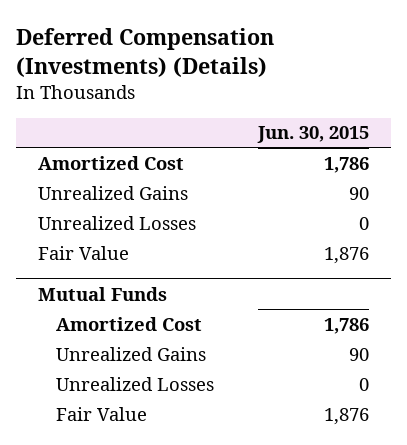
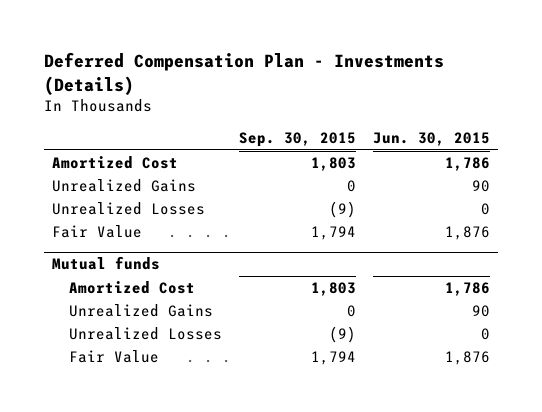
[16,28,275,77] Deferred Compensation (Investments) (Details) -> [44,52,445,95] Deferred Compensation Plan - Investments (Details)
none -> [238,132,356,148] Sep. 30, 2015
[38,286,168,301] Mutual Funds -> [52,256,161,271] Mutual funds

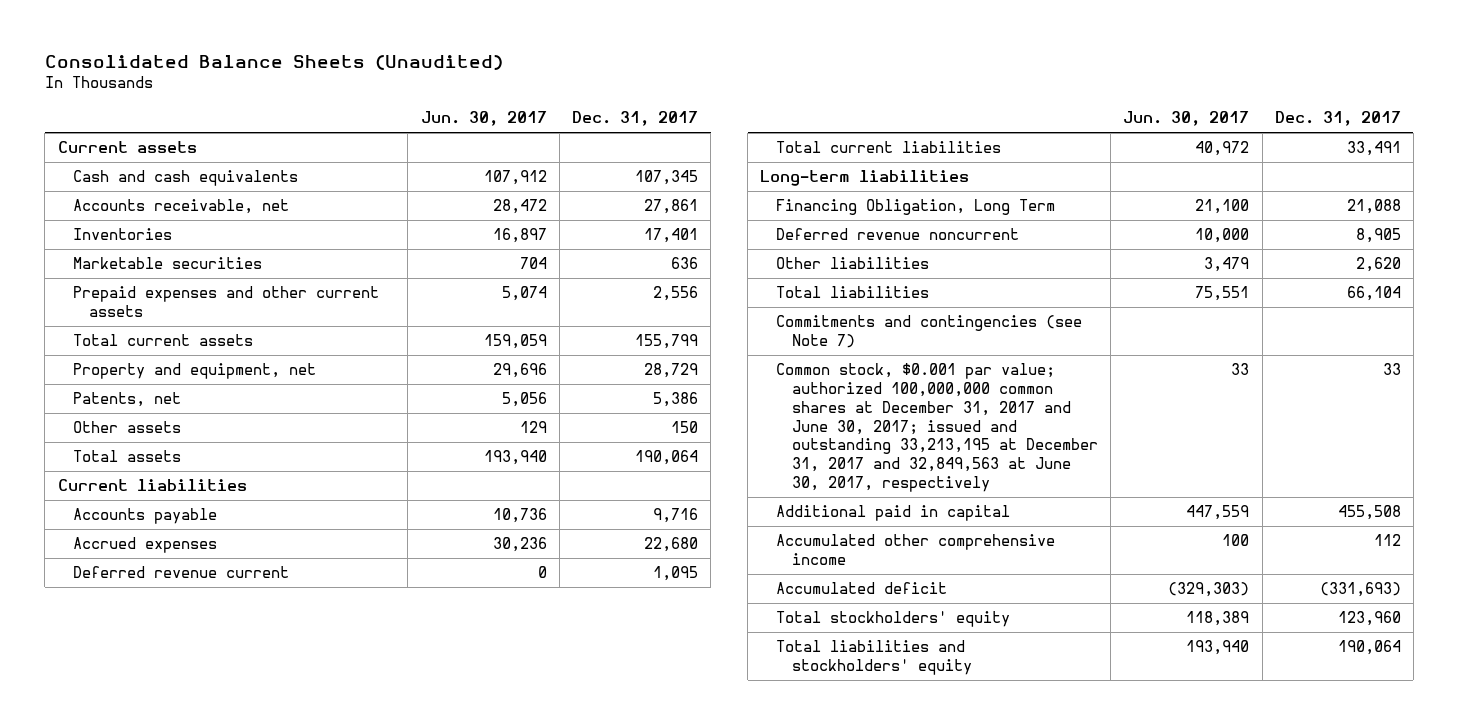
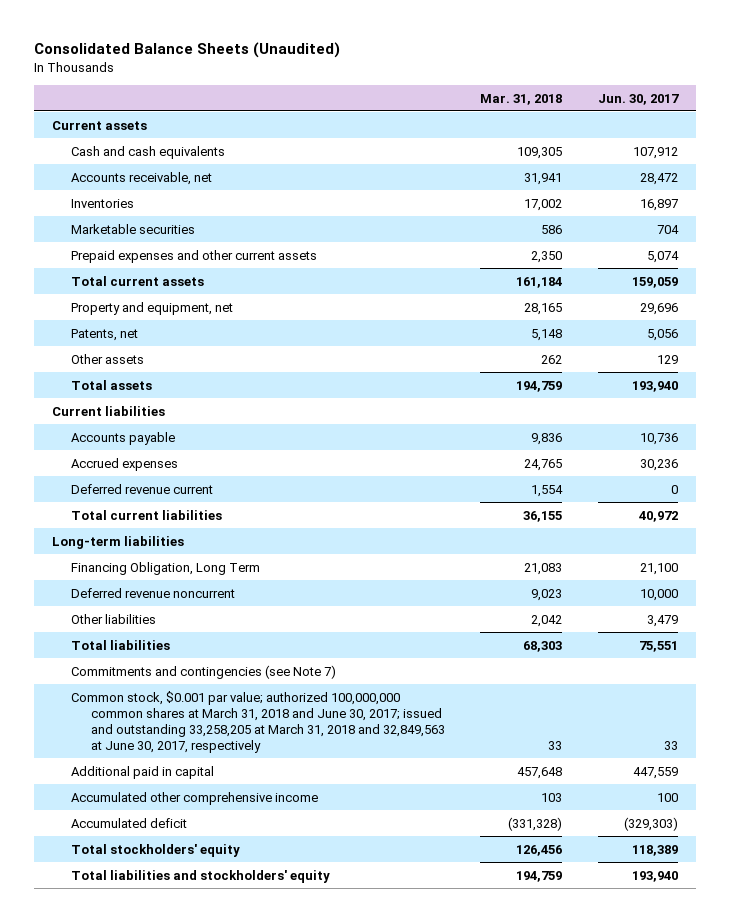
[571,111,698,127] Dec. 31, 2017 -> none
none -> [480,93,563,105] Mar. 31, 2018
[776,363,1099,492] Common stock, $0.001 par value; authorized 100,000,000 common shares at December 31, 2017 and June 30, 2017; issued and outstanding 33,213,195 at December 31, 2017 and 32,849,563 at June 30, 2017, respectively -> [71,690,445,753] Common stock, $0.001 par value; authorized 100,000,000 common shares at March 31, 2018 and June 30, 2017; issued and outstanding 33,258,205 at March 31, 2018 and 32,849,563 at June 30, 2017, respectively

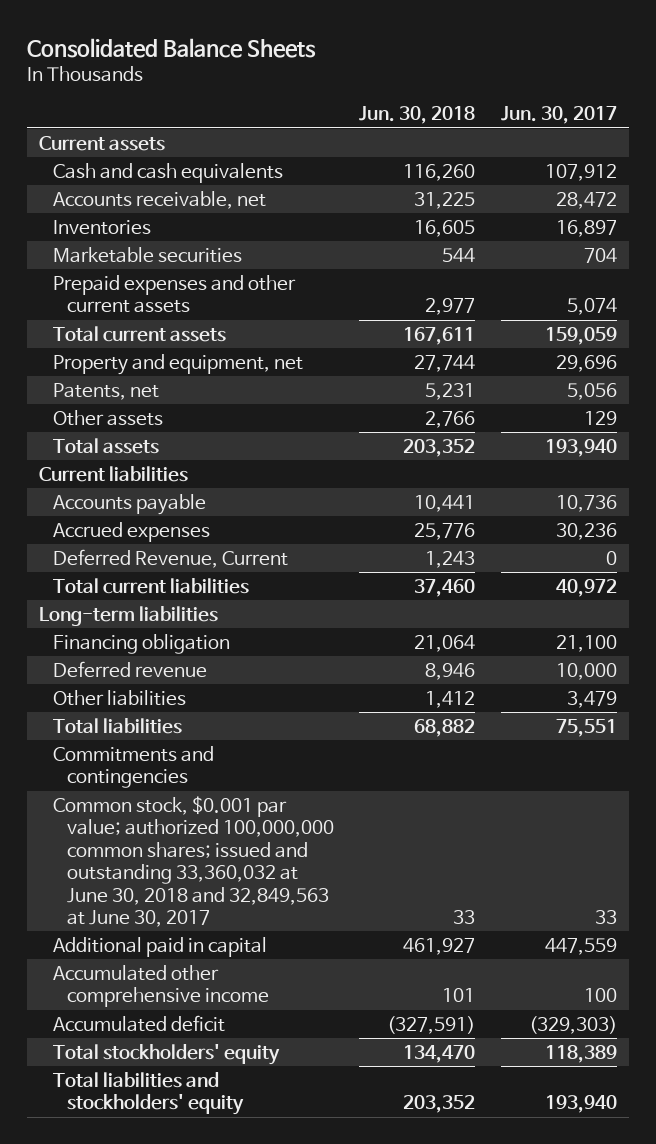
[33,42,340,59] Consolidated Balance Sheets (Unaudited) -> [26,37,316,58] Consolidated Balance Sheets
[480,93,563,105] Mar. 31, 2018 -> none
none -> [359,106,476,125] Jun. 30, 2018
[71,483,214,494] Deferred revenue current -> [52,548,288,568] Deferred Revenue, Current
[71,561,261,575] Financing Obligation, Long Term -> [52,633,230,654] Financing obligation
[71,587,236,598] Deferred revenue noncurrent -> [52,660,207,678] Deferred revenue
[71,664,337,679] Commitments and contingencies (see Note 7) -> [52,745,214,789] Commitments and contingencies
[71,690,445,753] Common stock, $0.001 par value; authorized 100,000,000 common shares at March 31, 2018 and June 30, 2017; issued and outstanding 33,258,205 at March 31, 2018 and 32,849,563 at June 30, 2017, respectively -> [52,795,334,928] Common stock, $0.001 par value; authorized 100,000,000 common shares; issued and outstanding 33,360,032 at June 30, 2018 and 32,849,563 at June 30, 2017

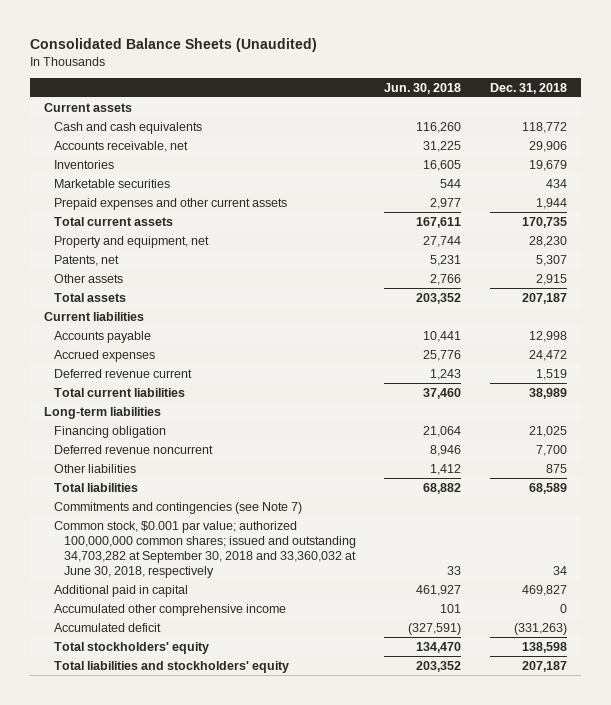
[26,37,316,58] Consolidated Balance Sheets -> [30,38,318,53] Consolidated Balance Sheets (Unaudited)
[500,106,617,125] Jun. 30, 2017 -> none
none -> [489,82,567,94] Dec. 31, 2018
[52,548,288,568] Deferred Revenue, Current -> [54,368,193,378] Deferred revenue current
[52,660,207,678] Deferred revenue -> [54,444,214,454] Deferred revenue noncurrent
[52,745,214,789] Commitments and contingencies -> [54,501,303,514] Commitments and contingencies (see Note 7)
[52,795,334,928] Common stock, $0.001 par value; authorized 100,000,000 common shares; issued and outstanding 33,360,032 at June 30, 2018 and 32,849,563 at June 30, 2017 -> [54,520,357,578] Common stock, $0.001 par value; authorized 100,000,000 common shares; issued and outstanding 34,703,282 at September 30, 2018 and 33,360,032 at June 30, 2018, respectively

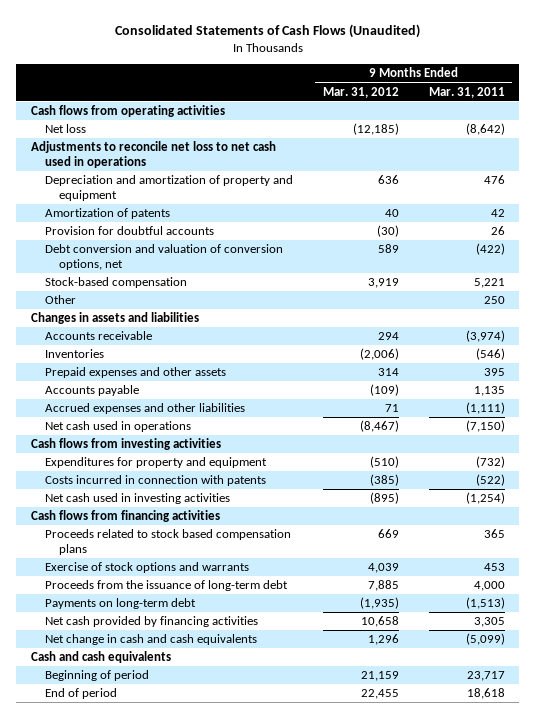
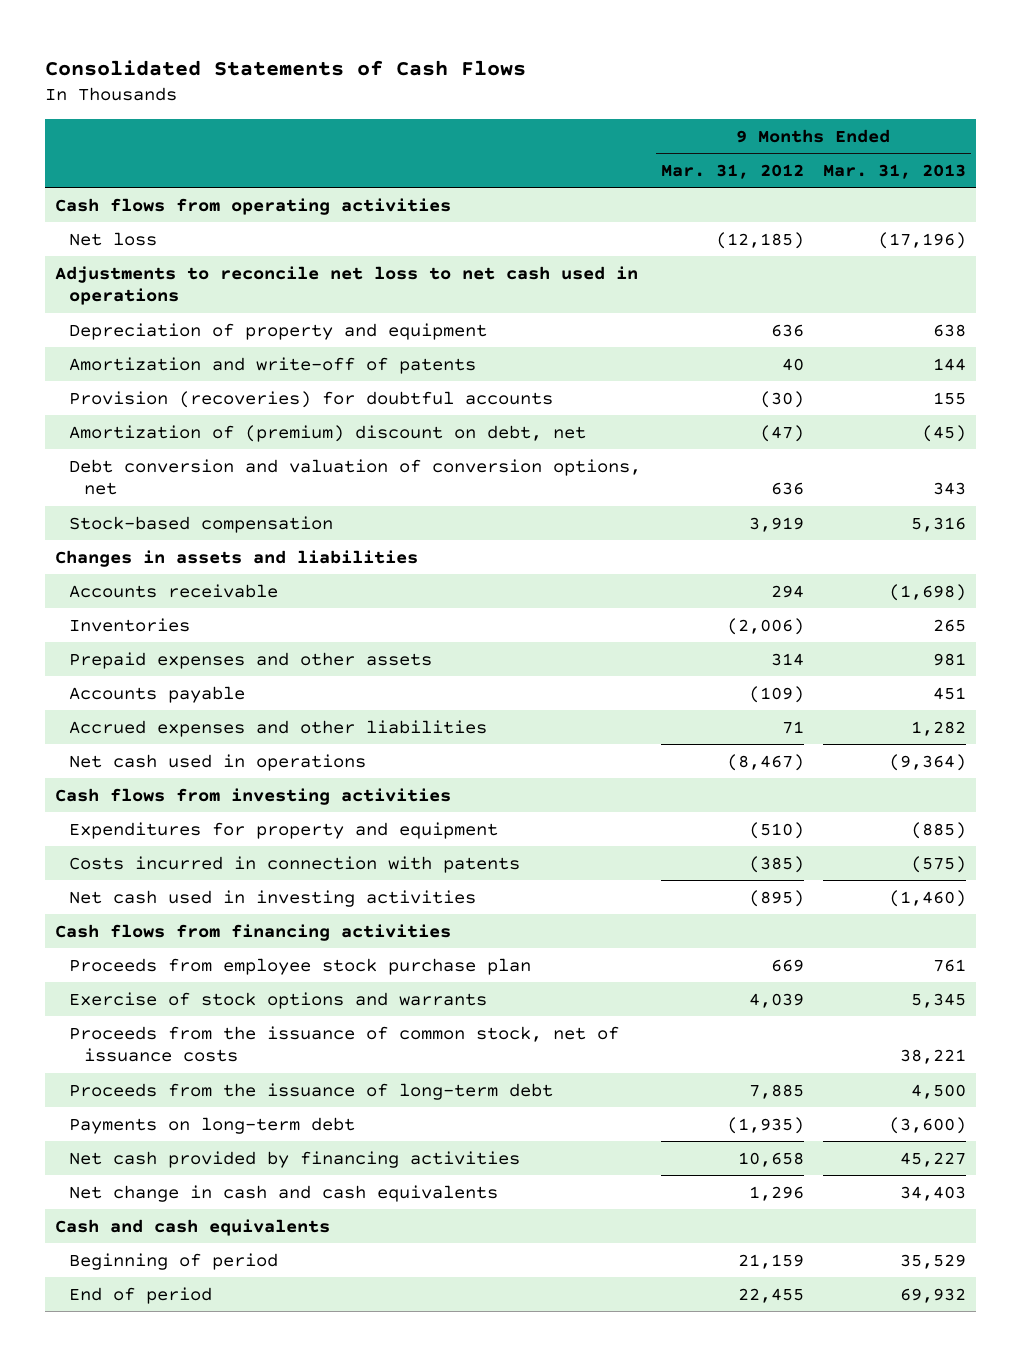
[114,24,420,39] Consolidated Statements of Cash Flows (Unaudited) -> [45,59,527,76] Consolidated Statements of Cash Flows
[428,86,505,98] Mar. 31, 2011 -> none
none -> [823,163,967,179] Mar. 31, 2013
[44,175,293,201] Depreciation and amortization of property and equipment -> [69,322,488,340] Depreciation of property and equipment
[44,208,170,220] Amortization of patents -> [69,356,477,374] Amortization and write-off of patents
[44,226,214,236] Provision for doubtful accounts -> [69,390,554,408] Provision (recoveries) for doubtful accounts
none -> [69,424,587,442] Amortization of (premium) discount on debt, net
[377,244,399,254] 589 -> [770,482,804,496] 636
[44,295,76,305] Other -> none
[44,529,291,555] Proceeds related to stock based compensation plans -> [69,957,532,975] Proceeds from employee stock purchase plan
none -> [69,1025,620,1063] Proceeds from the issuance of common stock, net of issuance costs

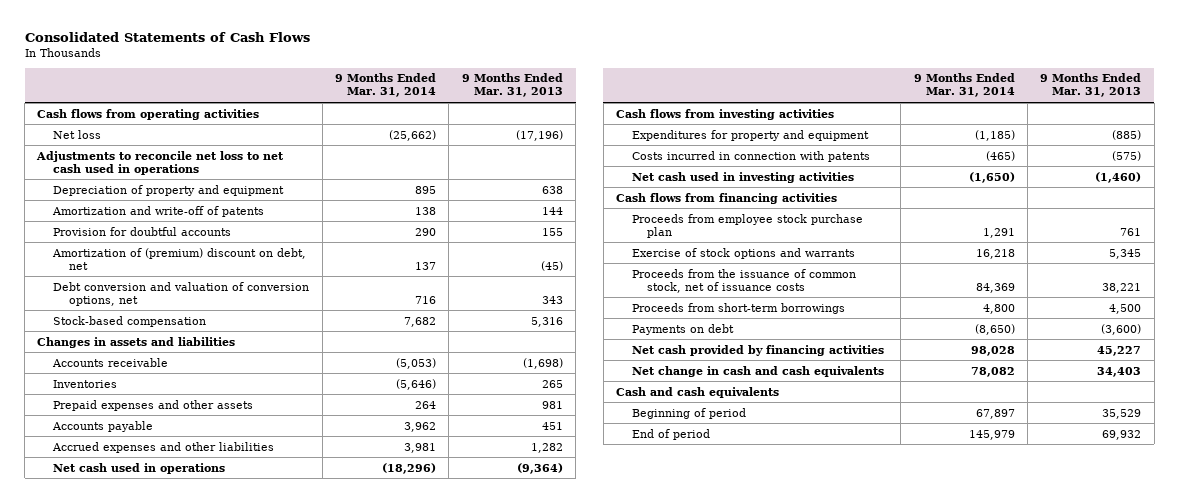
[660,163,804,179] Mar. 31, 2012 -> none
none -> [334,73,436,98] 9 Months Ended Mar. 31, 2014
[69,390,554,408] Provision (recoveries) for doubtful accounts -> [53,226,232,236] Provision for doubtful accounts
[69,1082,554,1100] Proceeds from the issuance of long-term debt -> [631,302,845,314] Proceeds from short-term borrowings
[69,1116,356,1134] Payments on long-term debt -> [631,323,734,335] Payments on debt

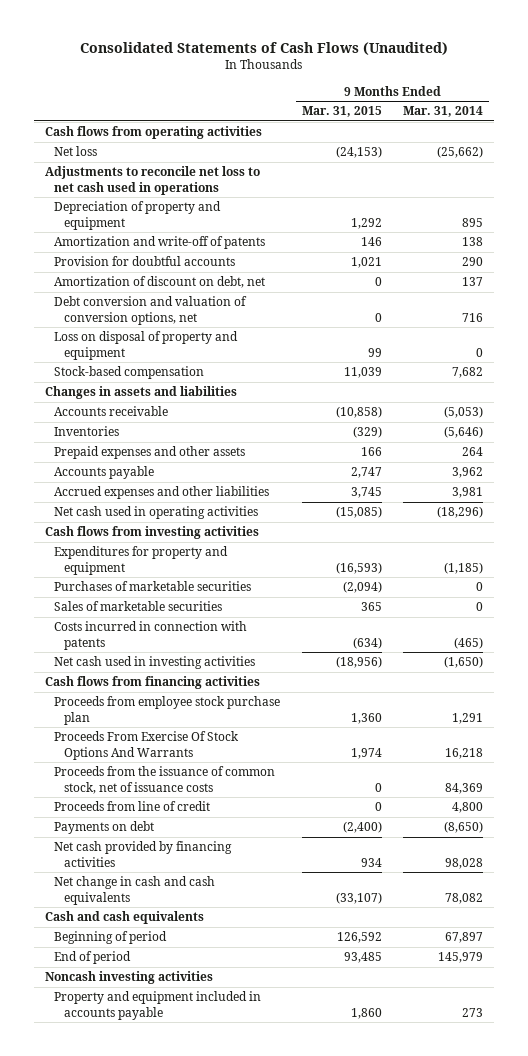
[24,31,310,42] Consolidated Statements of Cash Flows -> [79,41,448,55] Consolidated Statements of Cash Flows (Unaudited)
[461,73,563,98] 9 Months Ended Mar. 31, 2013 -> none
none -> [301,106,382,118] Mar. 31, 2015
[52,247,307,270] Amortization of (premium) discount on debt, net -> [54,276,266,289] Amortization of discount on debt, net
none -> [54,331,239,360] Loss on disposal of property and equipment
[53,462,226,474] Net cash used in operations -> [54,506,259,520] Net cash used in operating activities
none -> [54,581,252,592] Purchases of marketable securities
none -> [54,601,223,612] Sales of marketable securities
[631,247,855,259] Exercise of stock options and warrants -> [54,731,240,760] Proceeds From Exercise Of Stock Options And Warrants
[631,302,845,314] Proceeds from short-term borrowings -> [54,801,211,812] Proceeds from line of credit
none -> [44,971,213,985] Noncash investing activities
none -> [54,991,262,1020] Property and equipment included in accounts payable

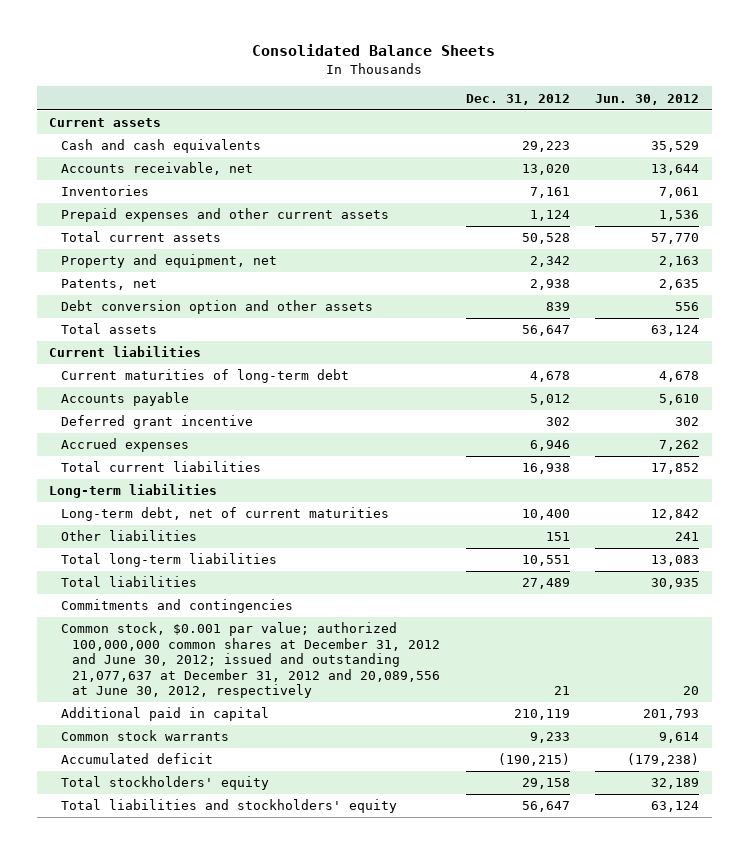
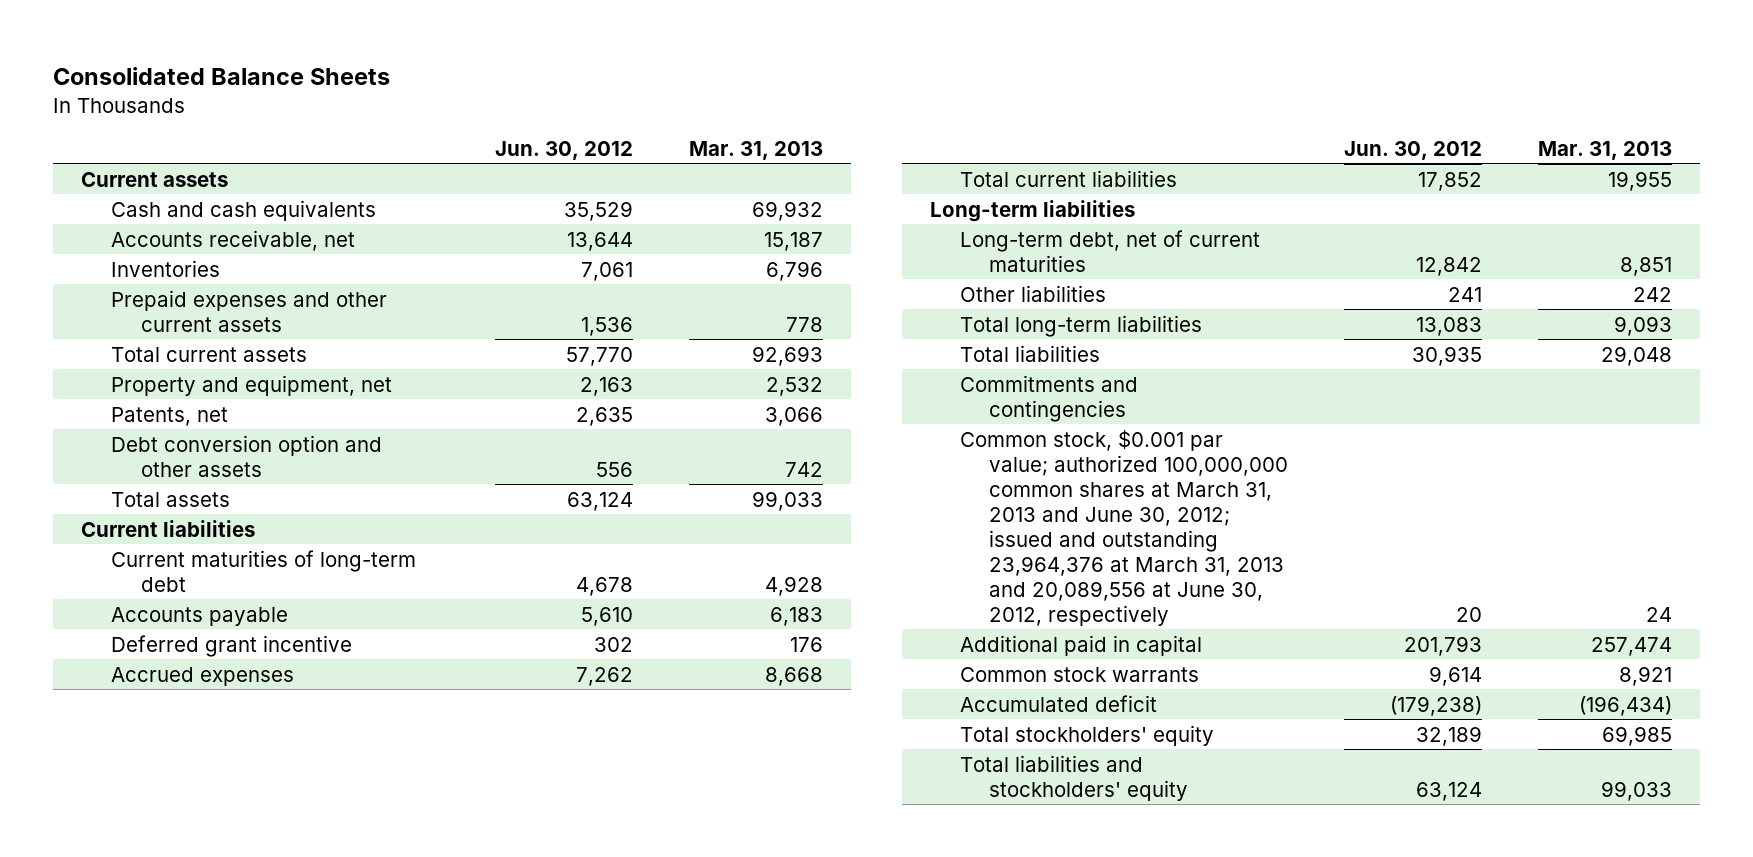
[465,93,570,105] Dec. 31, 2012 -> none
none -> [689,140,824,160] Mar. 31, 2013
[60,622,441,699] Common stock, $0.001 par value; authorized 100,000,000 common shares at December 31, 2012 and June 30, 2012; issued and outstanding 21,077,637 at December 31, 2012 and 20,089,556 at June 30, 2012, respectively -> [959,429,1289,626] Common stock, $0.001 par value; authorized 100,000,000 common shares at March 31, 2013 and June 30, 2012; issued and outstanding 23,964,376 at March 31, 2013 and 20,089,556 at June 30, 2012, respectively

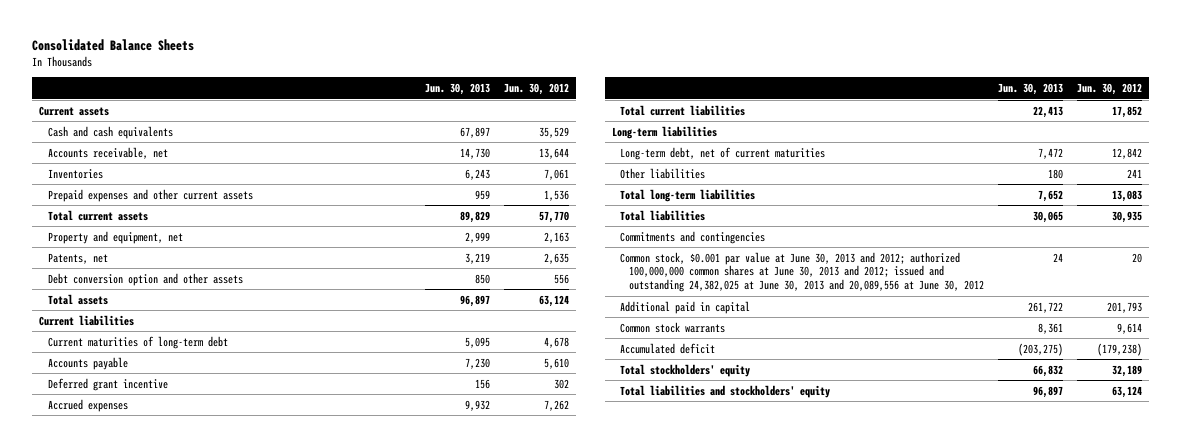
[689,140,824,160] Mar. 31, 2013 -> none
none -> [424,83,490,96] Jun. 30, 2013
[959,429,1289,626] Common stock, $0.001 par value; authorized 100,000,000 common shares at March 31, 2013 and June 30, 2012; issued and outstanding 23,964,376 at March 31, 2013 and 20,089,556 at June 30, 2012, respectively -> [620,251,984,292] Common stock, $0.001 par value at June 30, 2013 and 2012; authorized 100,000,000 common shares at June 30, 2013 and 2012; issued and outstanding 24,382,025 at June 30, 2013 and 20,089,556 at June 30, 2012

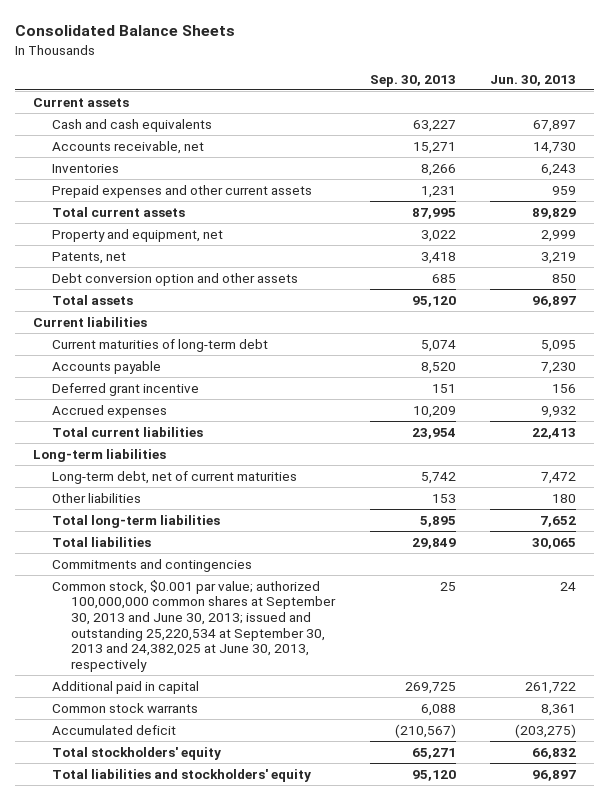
[504,83,570,96] Jun. 30, 2012 -> none
none -> [369,74,456,87] Sep. 30, 2013
[620,251,984,292] Common stock, $0.001 par value at June 30, 2013 and 2012; authorized 100,000,000 common shares at June 30, 2013 and 2012; issued and outstanding 24,382,025 at June 30, 2013 and 20,089,556 at June 30, 2012 -> [51,579,337,672] Common stock, $0.001 par value; authorized 100,000,000 common shares at September 30, 2013 and June 30, 2013; issued and outstanding 25,220,534 at September 30, 2013 and 24,382,025 at June 30, 2013, respectively

